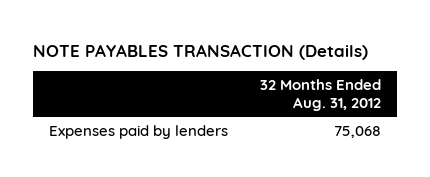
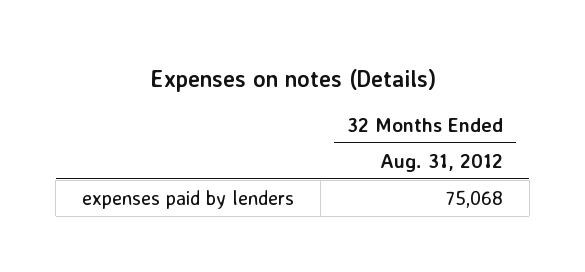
[33,43,369,60] NOTE PAYABLES TRANSACTION (Details) -> [149,69,436,93] Expenses on notes (Details)
[49,124,229,139] Expenses paid by lenders -> [82,189,295,209] expenses paid by lenders

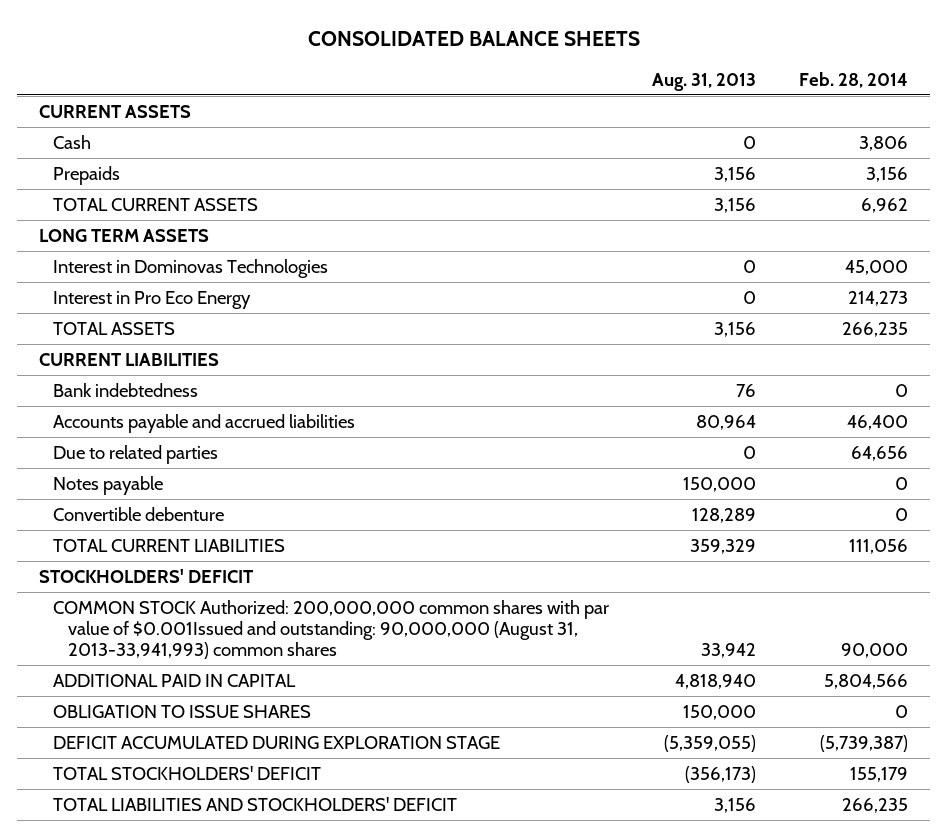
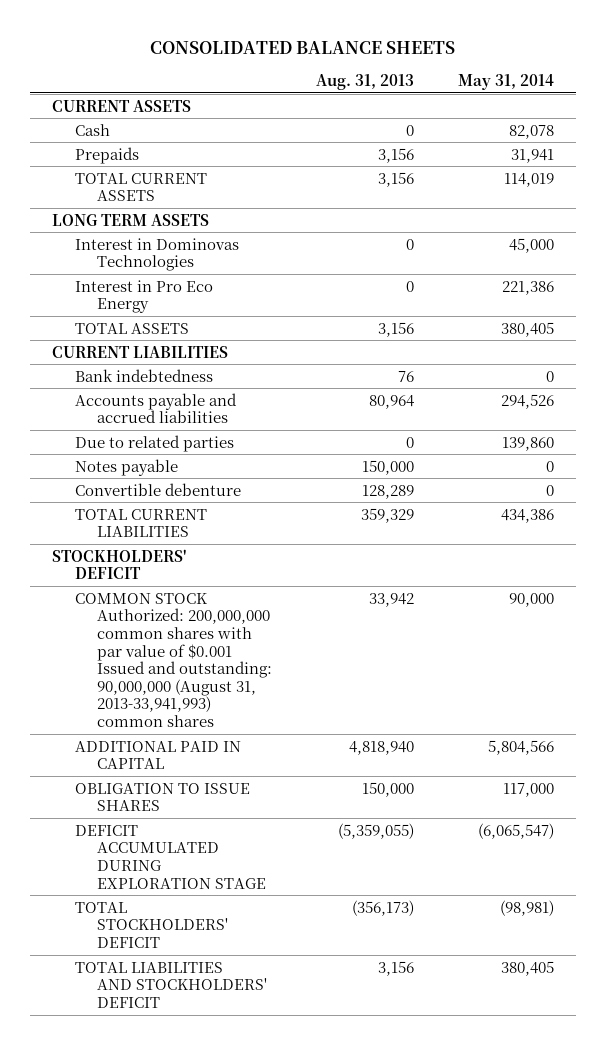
[799,72,909,89] Feb. 28, 2014 -> none
none -> [458,74,555,91] May 31, 2014
[53,599,610,660] COMMON STOCK Authorized: 200,000,000 common shares with par value of $0.001Issued and outstanding: 90,000,000 (August 31, 2013-33,941,993) common shares -> [74,592,273,728] COMMON STOCK Authorized: 200,000,000 common shares with par value of $0.001 Issued and outstanding: 90,000,000 (August 31, 2013-33,941,993) common shares

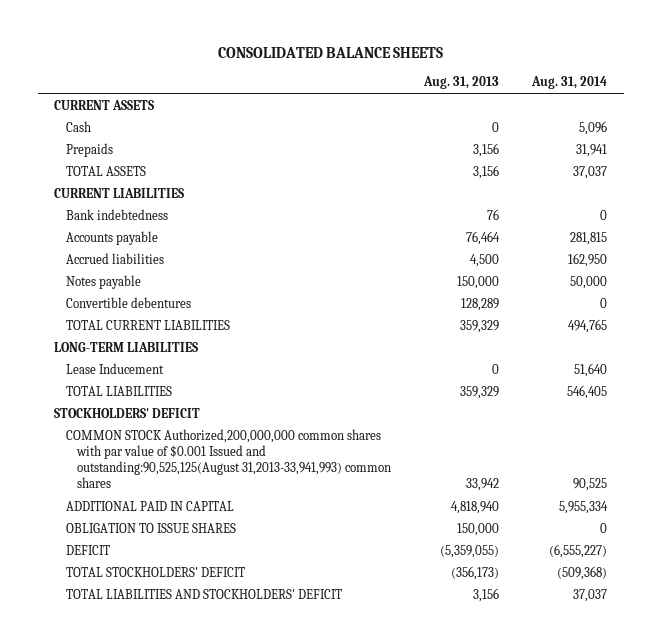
[458,74,555,91] May 31, 2014 -> none
none -> [531,76,608,90] Aug. 31, 2014
[74,172,207,202] TOTAL CURRENT ASSETS -> none
[52,213,210,226] LONG TERM ASSETS -> none
[74,237,239,272] Interest in Dominovas Technologies -> none
[74,279,213,314] Interest in Pro Eco Energy -> none
[74,392,237,424] Accounts payable and accrued liabilities -> none
[74,434,234,452] Due to related parties -> none
none -> [65,230,158,245] Accounts payable
none -> [65,252,164,264] Accrued liabilities
[74,482,241,496] Convertible debenture -> [65,296,191,308] Convertible debentures
none -> [54,341,199,352] LONG-TERM LIABILITIES
none -> [65,362,164,374] Lease Inducement
none -> [65,385,172,396] TOTAL LIABILITIES
[74,592,273,728] COMMON STOCK Authorized: 200,000,000 common shares with par value of $0.001 Issued and outstanding: 90,000,000 (August 31, 2013-33,941,993) common shares -> [65,428,392,489] COMMON STOCK Authorized,200,000,000 common shares with par value of $0.001 Issued and outstanding:90,525,125(August 31,2013-33,941,993) common shares
[74,824,267,889] DEFICIT ACCUMULATED DURING EXPLORATION STAGE -> [65,544,110,555] DEFICIT

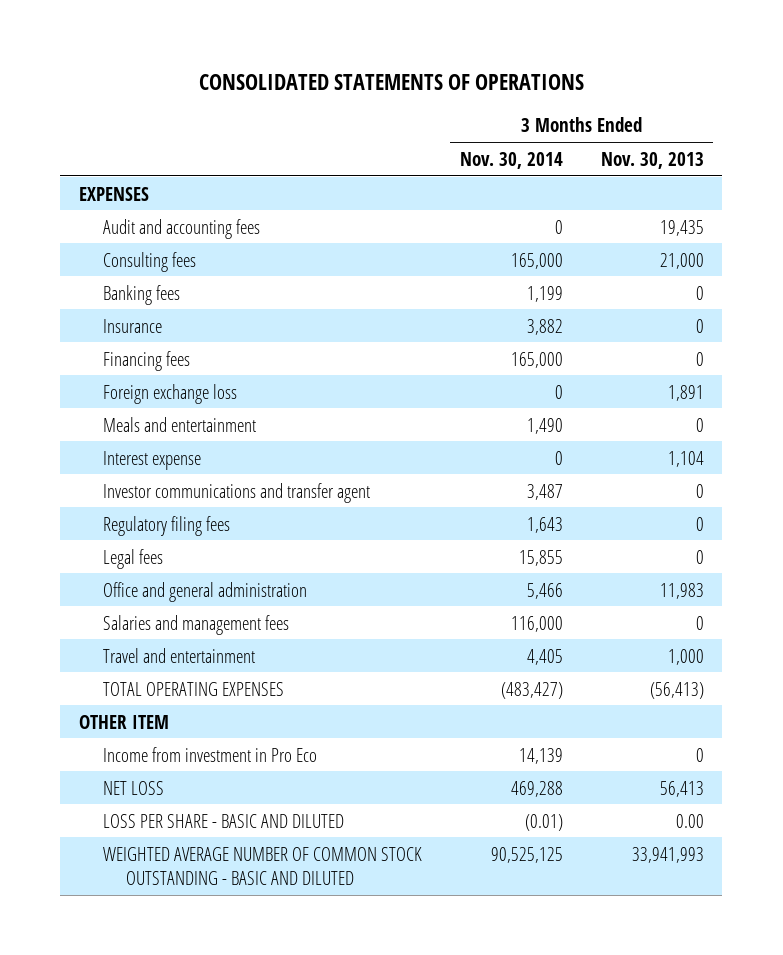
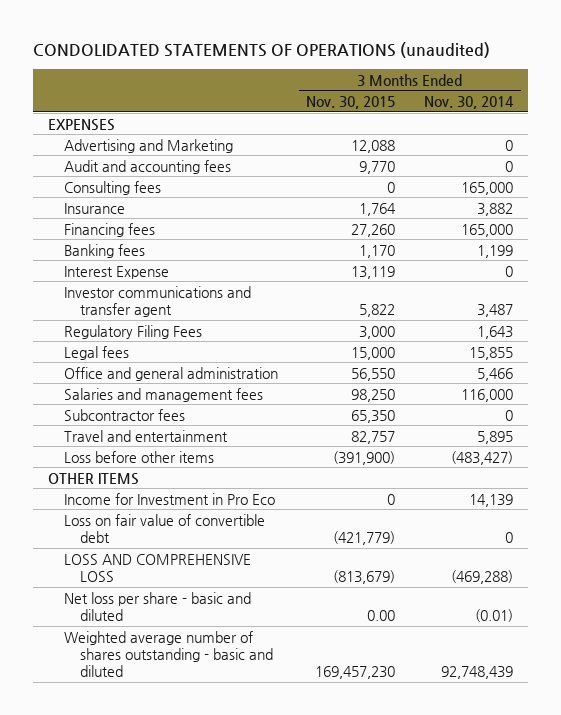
[199,73,585,90] CONSOLIDATED STATEMENTS OF OPERATIONS -> [33,41,491,58] CONDOLIDATED STATEMENTS OF OPERATIONS (unaudited)
[600,151,704,169] Nov. 30, 2013 -> none
none -> [306,96,396,110] Nov. 30, 2015
none -> [63,138,233,153] Advertising and Marketing
[102,383,237,404] Foreign exchange loss -> none
[102,416,256,432] Meals and entertainment -> none
[102,284,180,305] Banking fees -> [63,243,145,258] Banking fees
[102,450,201,470] Interest expense -> [63,265,169,279] Interest Expense
[102,515,230,536] Regulatory filing fees -> [63,324,202,339] Regulatory Filing Fees
[102,780,164,795] NET LOSS -> none
none -> [63,408,185,421] Subcontractor fees
[526,648,563,665] 4,405 -> [477,430,514,444] 5,895
[102,681,284,696] TOTAL OPERATING EXPENSES -> [63,450,214,463] Loss before other items
[79,714,170,729] OTHER ITEM -> [47,472,139,485] OTHER ITEMS
[102,746,317,762] Income from investment in Pro Eco -> [63,492,275,505] Income for Investment in Pro Eco
none -> [63,513,265,543] Loss on fair value of convertible debt
none -> [63,553,251,582] LOSS AND COMPREHENSIVE LOSS
[102,813,344,828] LOSS PER SHARE - BASIC AND DILUTED -> [63,591,251,621] Net loss per share - basic and diluted
[102,846,422,886] WEIGHTED AVERAGE NUMBER OF COMMON STOCK OUTSTANDING - BASIC AND DILUTED -> [63,630,273,678] Weighted average number of shares outstanding - basic and diluted
[490,846,563,863] 90,525,125 -> [441,666,514,680] 92,748,439

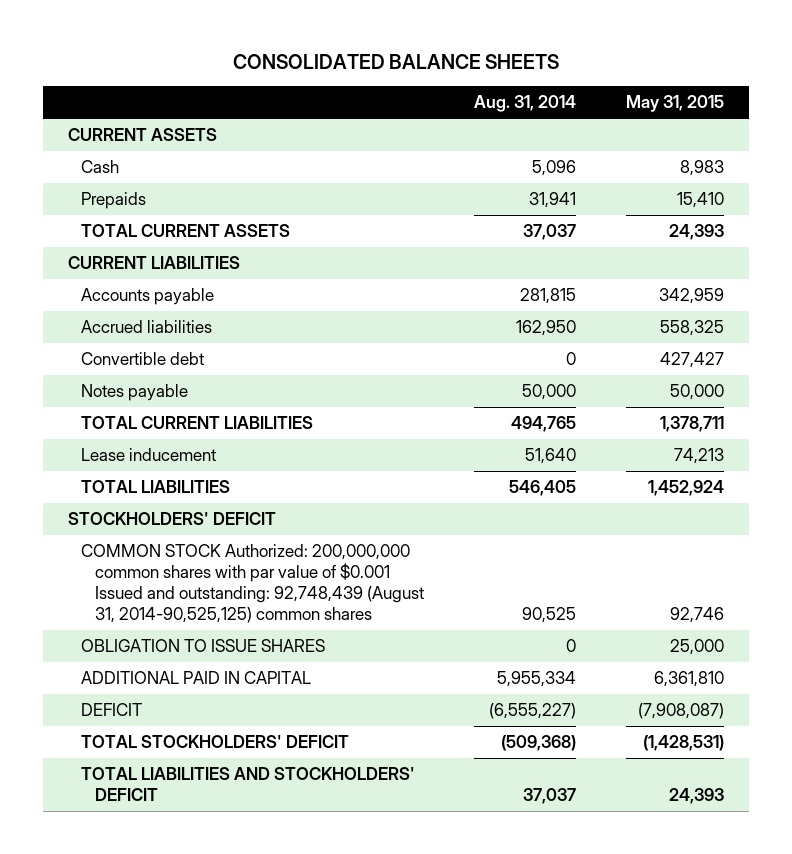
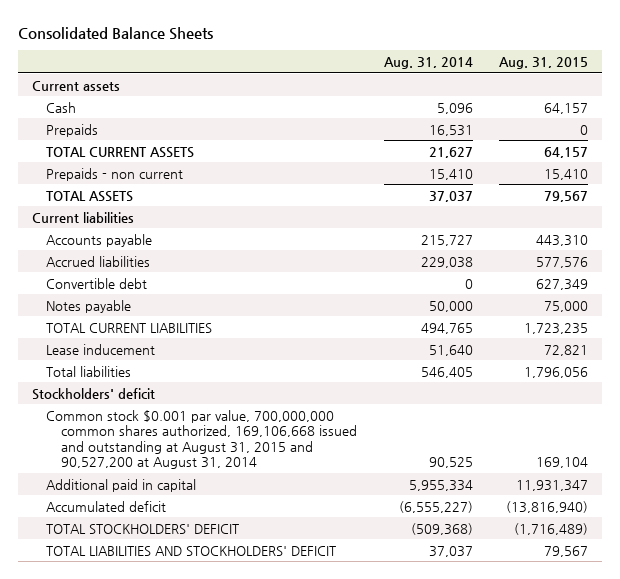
[233,54,560,70] CONSOLIDATED BALANCE SHEETS -> [18,26,214,40] Consolidated Balance Sheets
[626,95,725,113] May 31, 2015 -> none
none -> [499,56,589,69] Aug. 31, 2015
[68,128,218,142] CURRENT ASSETS -> [31,80,120,91] Current assets
[529,192,577,209] 31,941 -> [428,124,473,136] 16,531
[523,224,577,241] 37,037 -> [428,146,473,158] 21,627
none -> [46,167,184,181] Prepaids - non current
none -> [46,190,134,202] TOTAL ASSETS
[68,256,241,270] CURRENT LIABILITIES -> [31,211,134,223] Current liabilities
[520,288,577,305] 281,815 -> [420,234,473,246] 215,727
[516,320,577,337] 162,950 -> [420,256,473,268] 229,038
[81,639,326,653] OBLIGATION TO ISSUE SHARES -> none
[81,480,231,494] TOTAL LIABILITIES -> [46,365,132,377] Total liabilities
[68,512,277,526] STOCKHOLDERS' DEFICIT -> [31,387,155,400] Stockholders' deficit
[81,544,424,623] COMMON STOCK Authorized: 200,000,000 common shares with par value of $0.001 Issued and outstanding: 92,748,439 (August 31, 2014-90,525,125) common shares -> [46,409,358,470] Common stock $0.001 par value, 700,000,000 common shares authorized, 169,106,668 issued and outstanding at August 31, 2015 and 90,527,200 at August 31, 2014
[81,671,312,685] ADDITIONAL PAID IN CAPITAL -> [46,478,197,492] Additional paid in capital
[81,703,143,717] DEFICIT -> [46,500,167,512] Accumulated deficit

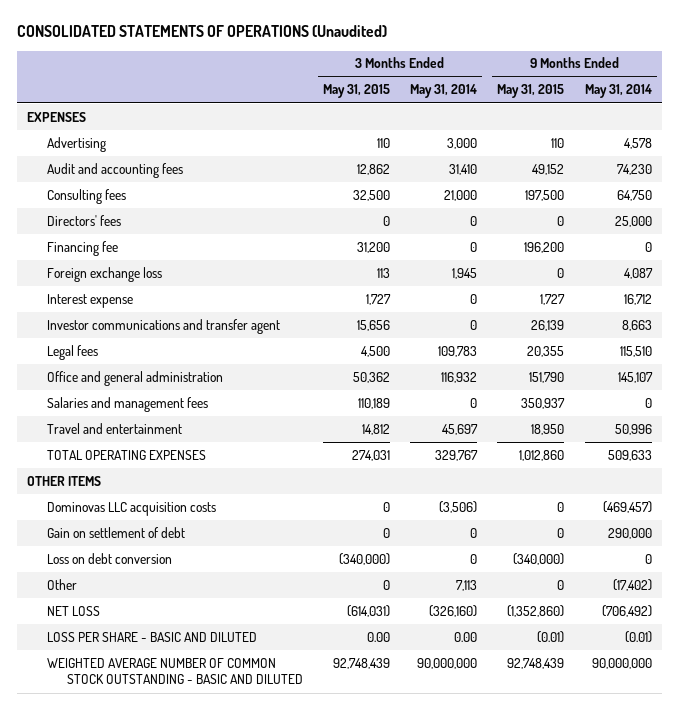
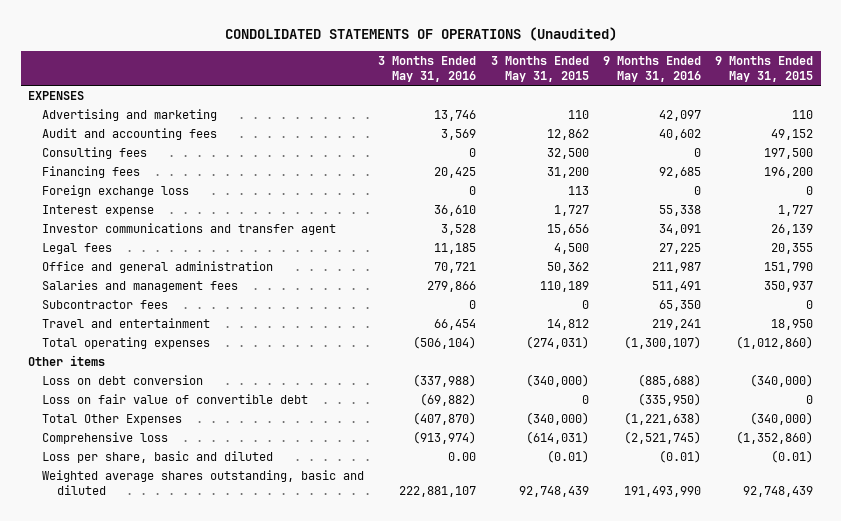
[16,25,387,38] CONSOLIDATED STATEMENTS OF OPERATIONS (Unaudited) -> [224,27,617,42] CONDOLIDATED STATEMENTS OF OPERATIONS (Unaudited)
[410,84,478,99] May 31, 2014 -> none
[584,84,652,99] May 31, 2014 -> none
none -> [378,56,477,83] 3 Months Ended May 31, 2016
none -> [603,56,702,83] 9 Months Ended May 31, 2016
[46,136,106,152] Advertising -> [42,108,218,121] Advertising and marketing
[46,214,121,226] Directors' fees -> none
[46,240,118,256] Financing fee -> [42,165,141,178] Financing fees
none -> [42,299,169,309] Subcontractor fees
[46,501,216,516] Dominovas LLC acquisition costs -> none
[46,526,185,538] Gain on settlement of debt -> none
[46,449,206,460] TOTAL OPERATING EXPENSES -> [42,336,211,349] Total operating expenses
[352,449,391,461] 274,031 -> [525,335,589,349] (274,031)
[519,449,565,461] 1,012,860 -> [736,335,814,349] (1,012,860)
[26,475,101,486] OTHER ITEMS -> [27,354,105,366] Other items
[46,578,77,590] Other -> none
none -> [42,393,309,404] Loss on fair value of convertible debt
none -> [42,413,183,425] Total Other Expenses
[46,605,100,616] NET LOSS -> [42,431,169,444] Comprehensive loss
[46,631,257,642] LOSS PER SHARE - BASIC AND DILUTED -> [42,450,274,463] Loss per share, basic and diluted
[367,631,391,642] 0.00 -> [546,449,589,463] (0.01)
[46,657,303,685] WEIGHTED AVERAGE NUMBER OF COMMON STOCK OUTSTANDING - BASIC AND DILUTED -> [42,469,365,496] Weighted average shares outstanding, basic and diluted

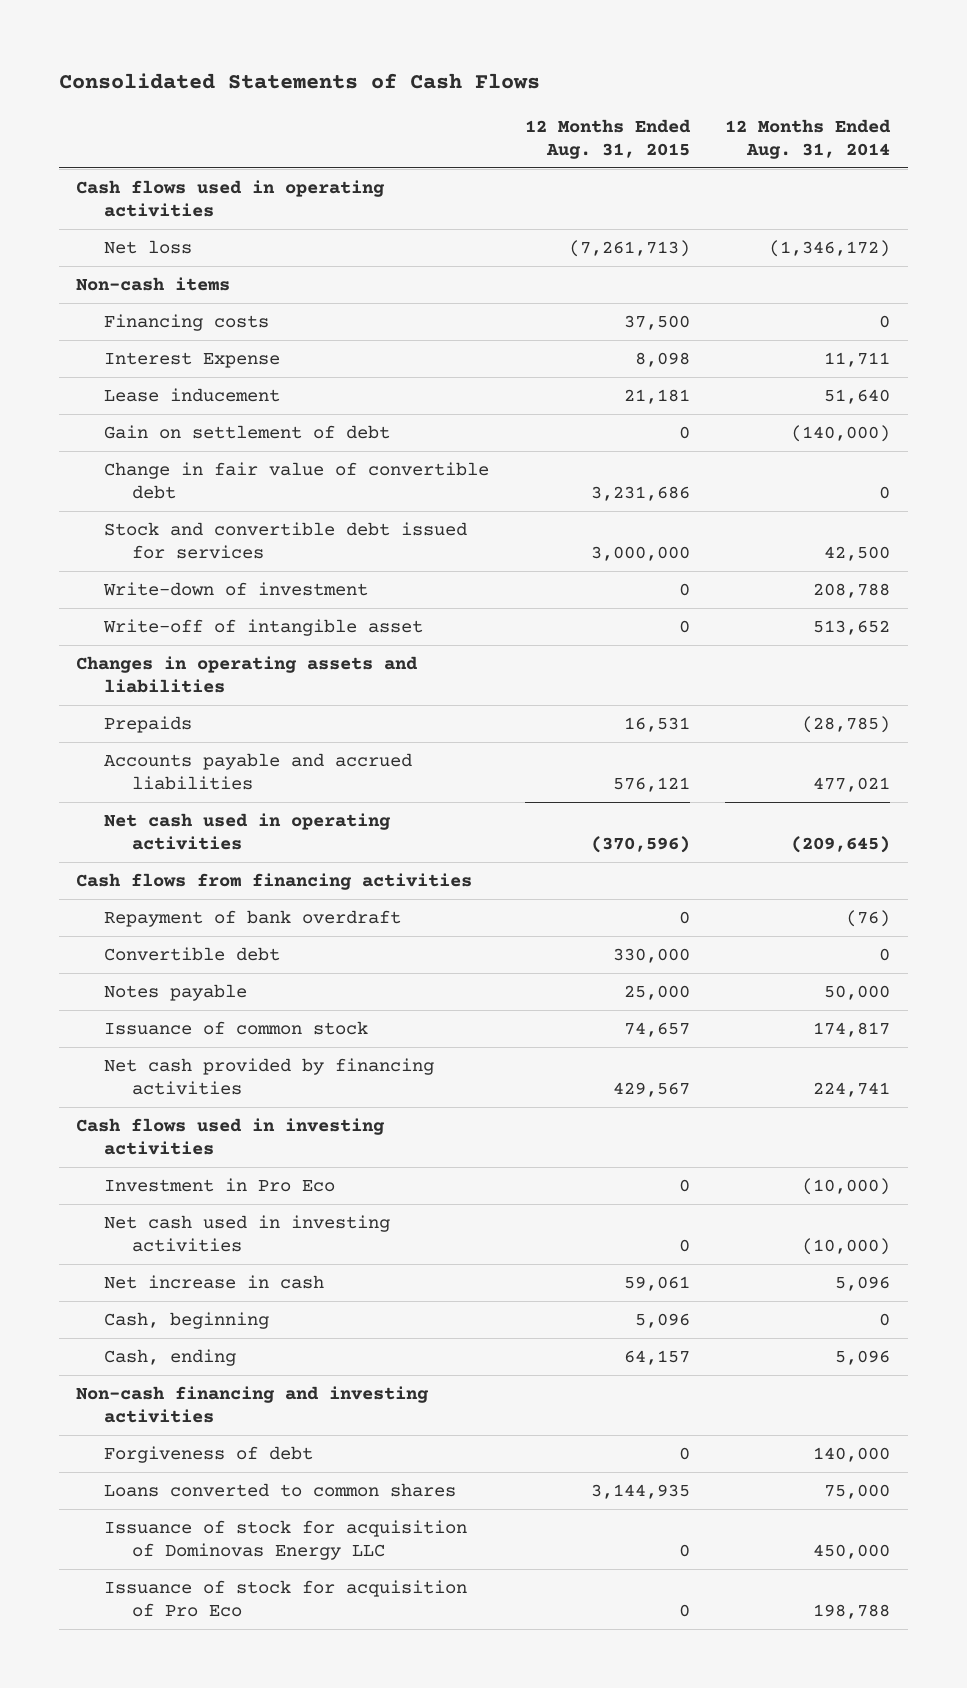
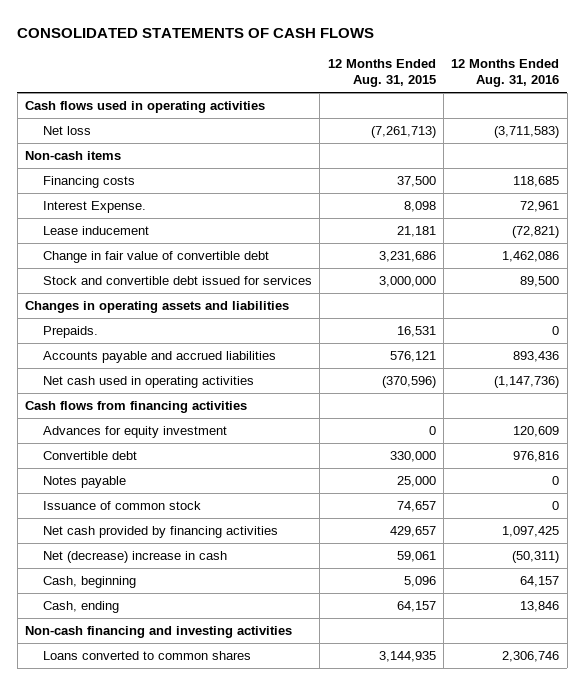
[58,73,540,90] Consolidated Statements of Cash Flows -> [17,27,375,38] CONSOLIDATED STATEMENTS OF CASH FLOWS
[725,118,892,159] 12 Months Ended Aug. 31, 2014 -> none
none -> [451,59,560,88] 12 Months Ended Aug. 31, 2016
[104,352,281,369] Interest Expense -> [42,201,146,214] Interest Expense.
[104,425,391,440] Gain on settlement of debt -> none
[103,582,369,597] Write-down of investment -> none
[103,619,424,637] Write-off of intangible asset -> none
[104,716,193,734] Prepaids -> [42,326,98,339] Prepaids.
[104,910,402,928] Repayment of bank overdraft -> none
none -> [42,426,227,439] Advances for equity investment
[76,1118,386,1156] Cash flows used in investing activities -> none
[104,1178,336,1193] Investment in Pro Eco -> none
[104,1215,391,1253] Net cash used in investing activities -> none
[612,1082,690,1098] 429,567 -> [389,526,436,538] 429,657
[104,1275,325,1290] Net increase in cash -> [42,551,227,564] Net (decrease) increase in cash
[104,1446,314,1464] Forgiveness of debt -> none
[104,1520,468,1561] Issuance of stock for acquisition of Dominovas Energy LLC -> none
[104,1580,468,1618] Issuance of stock for acquisition of Pro Eco -> none

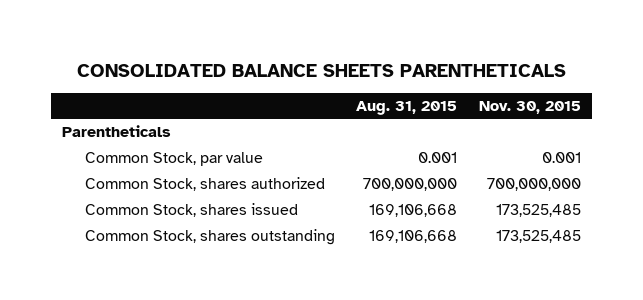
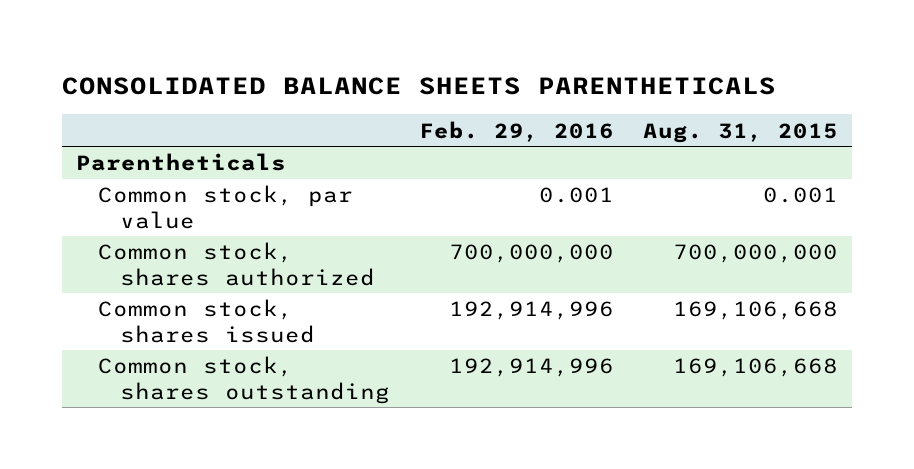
[478,101,581,115] Nov. 30, 2015 -> none
none -> [418,120,614,142] Feb. 29, 2016
[85,152,264,167] Common Stock, par value -> [98,185,354,229] Common stock, par value
[85,177,326,192] Common Stock, shares authorized -> [98,242,376,286] Common stock, shares authorized
[85,203,299,218] Common Stock, shares issued -> [98,299,316,343] Common stock, shares issued
[85,229,336,246] Common Stock, shares outstanding -> [98,356,391,404] Common stock, shares outstanding

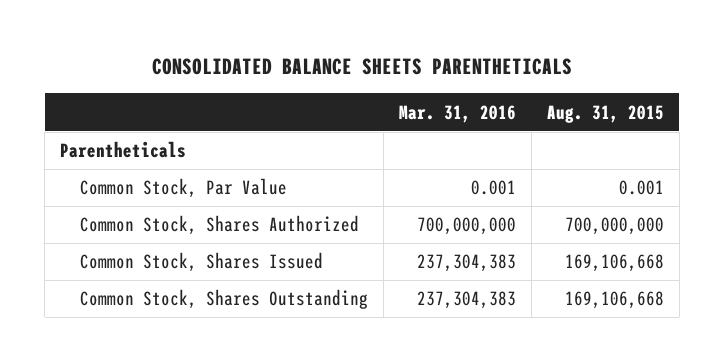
[418,120,614,142] Feb. 29, 2016 -> none
none -> [398,104,516,123] Mar. 31, 2016
[98,185,354,229] Common stock, par value -> [80,178,288,199] Common Stock, Par Value
[98,242,376,286] Common stock, shares authorized -> [80,215,360,236] Common Stock, Shares Authorized
[98,299,316,343] Common stock, shares issued -> [80,252,324,273] Common Stock, Shares Issued
[98,356,391,404] Common stock, shares outstanding -> [80,289,369,310] Common Stock, Shares Outstanding

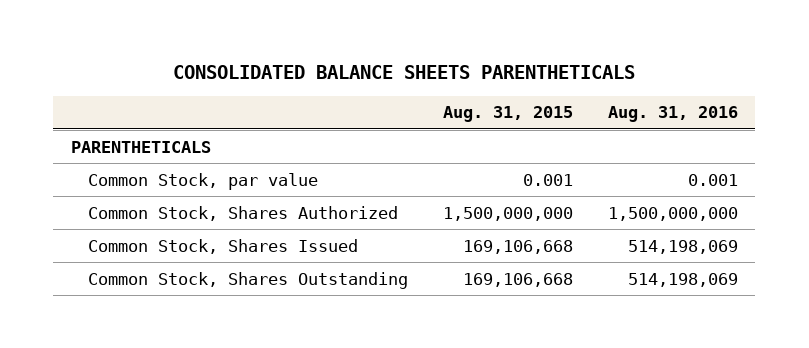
[398,104,516,123] Mar. 31, 2016 -> none
none -> [607,106,738,123] Aug. 31, 2016
[60,141,187,159] Parentheticals -> [70,140,211,153] PARENTHETICALS
[80,178,288,199] Common Stock, Par Value -> [88,172,319,190] Common Stock, par value
[564,217,664,236] 700,000,000 -> [443,206,574,221] 1,500,000,000

